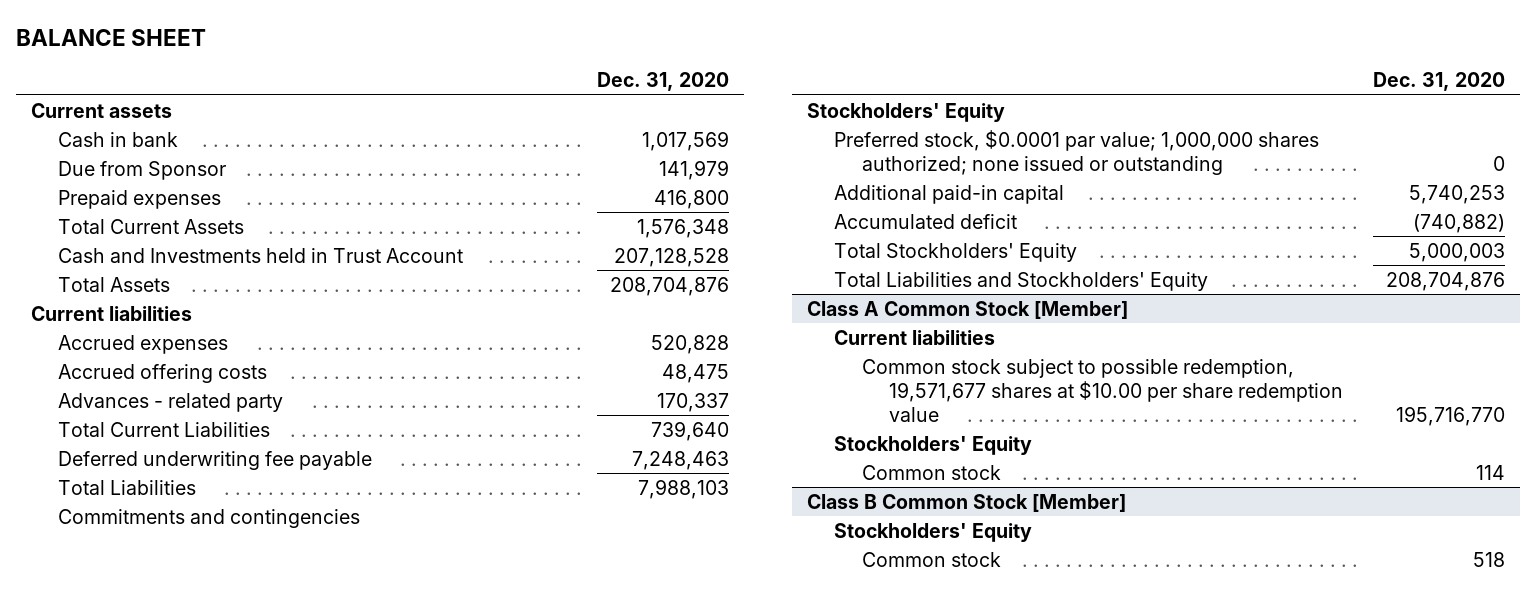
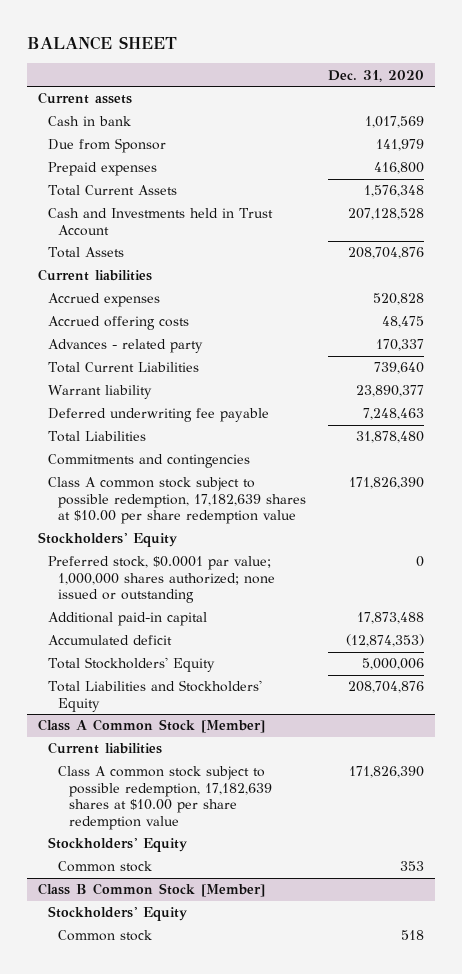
none -> [48,385,153,400] Warrant liability
[637,478,729,499] 7,988,103 -> [356,431,425,444] 31,878,480
none -> [48,477,307,525] Class A common stock subject to possible redemption, 17,182,639 shares at $10.00 per share redemption value
[1408,184,1505,204] 5,740,253 -> [357,612,425,625] 17,873,488
[1412,213,1505,233] (740,882) -> [346,634,425,648] (12,874,353)
[1408,242,1505,262] 5,000,003 -> [362,658,425,671] 5,000,006
[861,358,1344,422] Common stock subject to possible redemption, 19,571,677 shares at $10.00 per share redemption value -> [58,766,272,830] Class A common stock subject to possible redemption, 17,182,639 shares at $10.00 per share redemption value
[1395,405,1505,426] 195,716,770 -> [349,766,425,779] 171,826,390
[1475,464,1505,480] 114 -> [400,861,425,872] 353

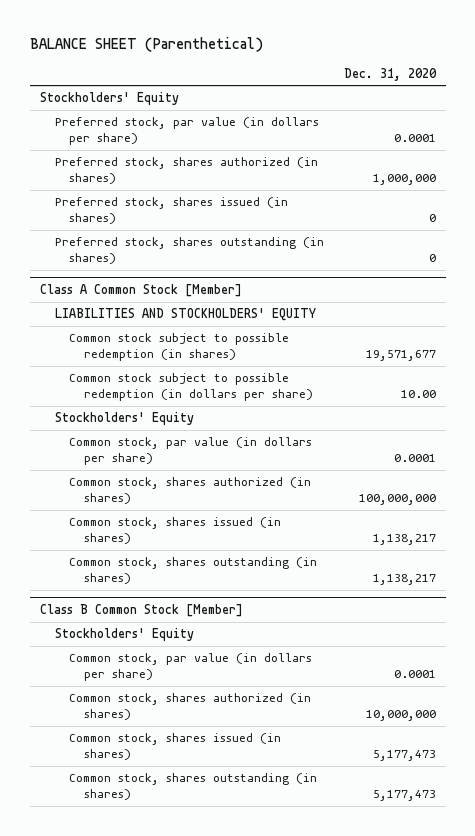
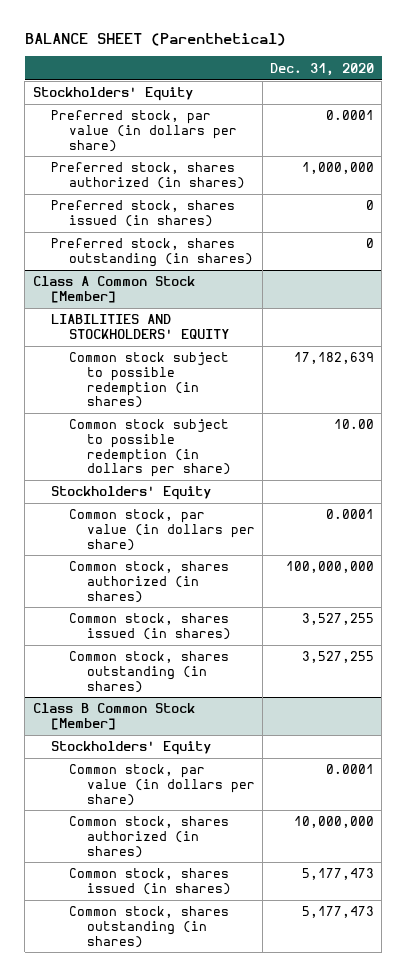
[365,350,436,362] 19,571,677 -> [294,352,375,365] 17,182,639
[372,534,436,546] 1,138,217 -> [302,613,375,626] 3,527,255
[372,574,436,586] 1,138,217 -> [302,651,375,664] 3,527,255

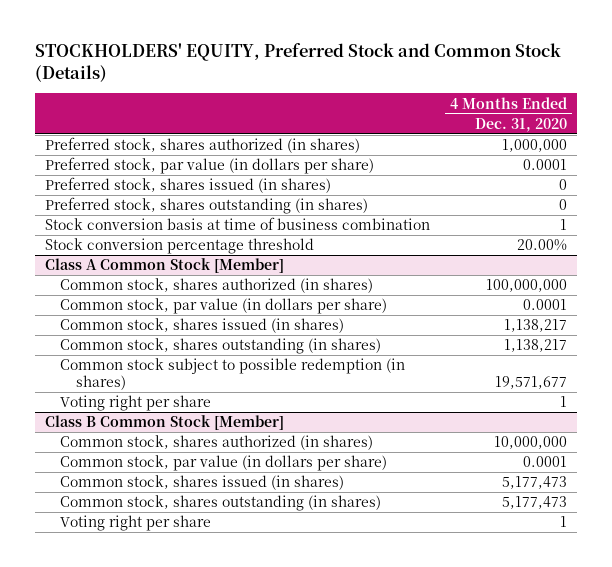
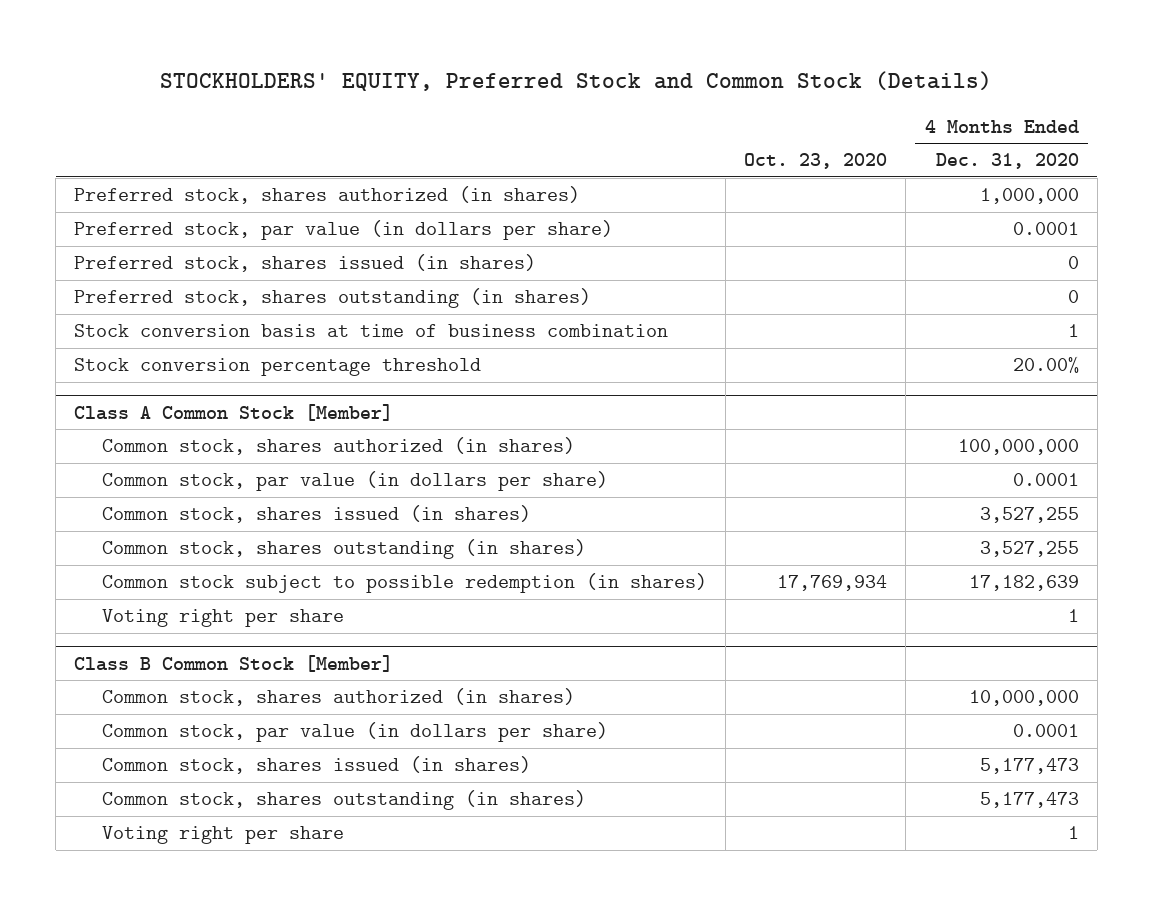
none -> [744,153,888,170] Oct. 23, 2020
[504,319,568,333] 1,138,217 -> [979,507,1079,524] 3,527,255
[504,339,568,353] 1,138,217 -> [979,541,1079,558] 3,527,255
[495,375,568,389] 19,571,677 -> [968,575,1079,592] 17,182,639

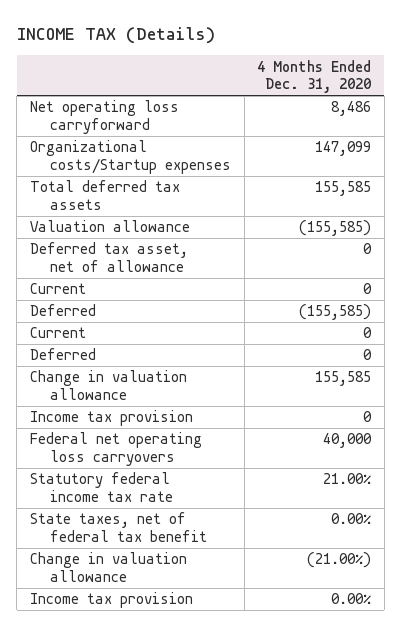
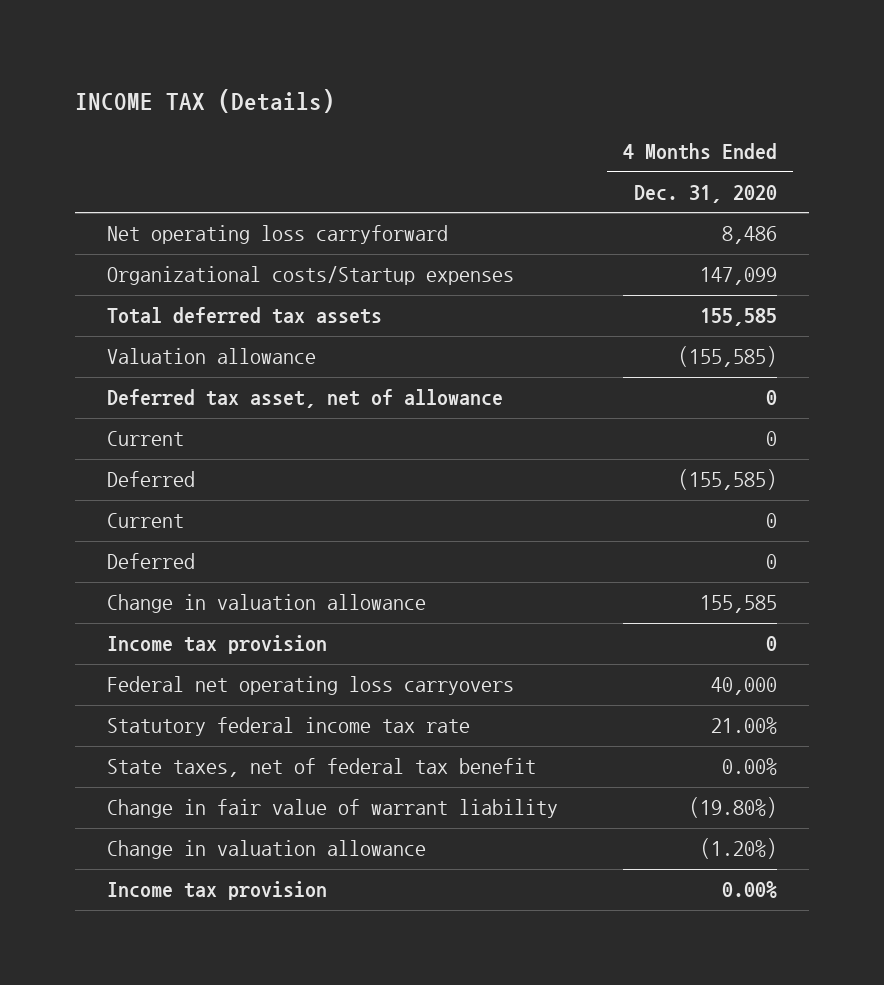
none -> [107,799,559,819] Change in fair value of warrant liability
[307,552,372,569] (21.00%) -> [699,838,777,860] (1.20%)

